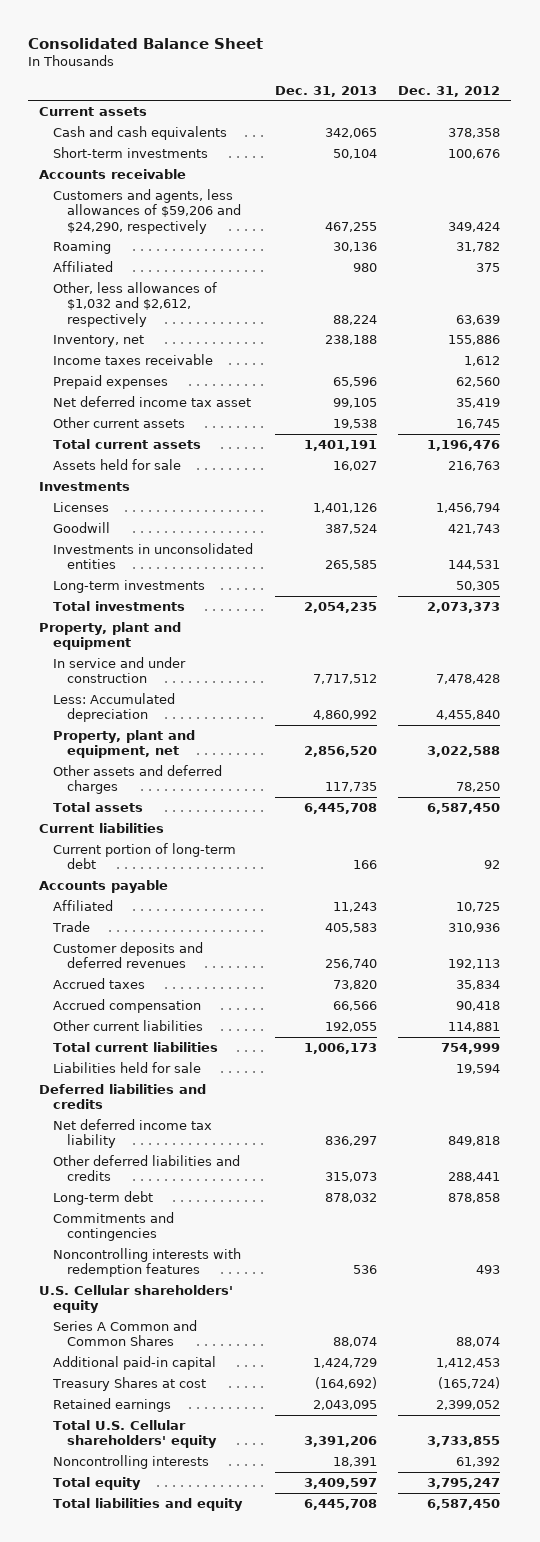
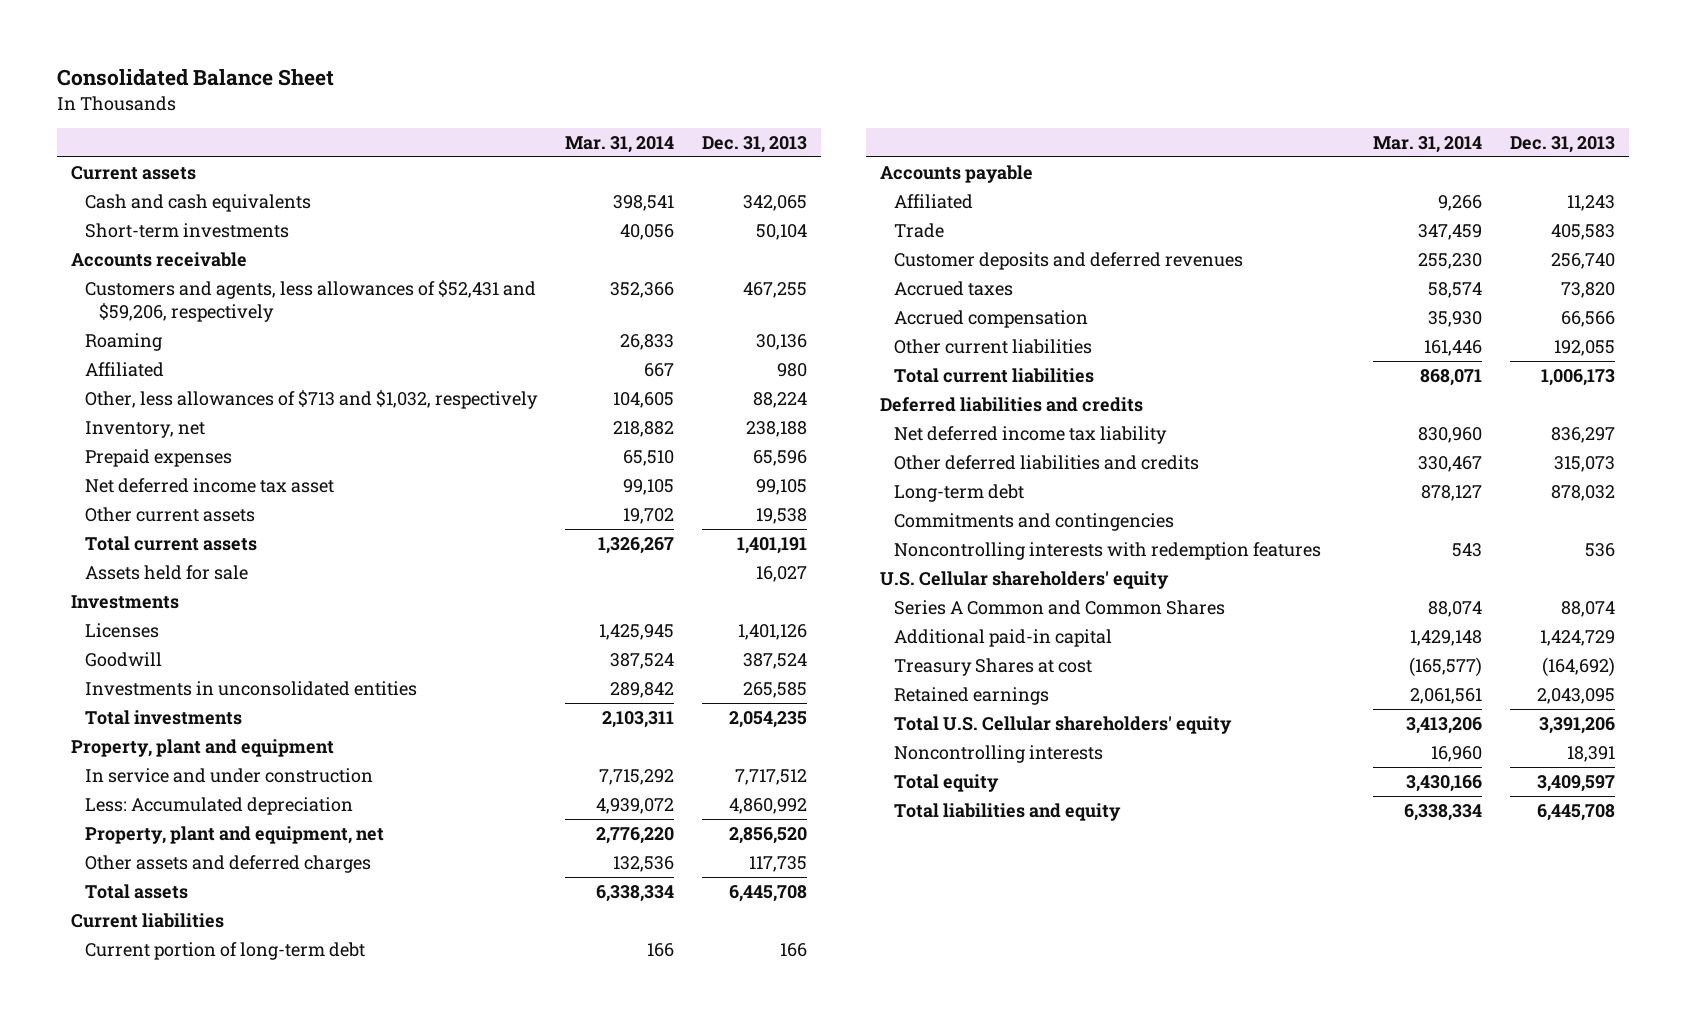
[398,85,501,97] Dec. 31, 2012 -> none
none -> [564,135,674,153] Mar. 31, 2014
[53,189,241,234] Customers and agents, less allowances of $59,206 and $24,290, respectively -> [85,280,537,322] Customers and agents, less allowances of $52,431 and $59,206, respectively
[53,282,218,327] Other, less allowances of $1,032 and $2,612, respectively -> [85,390,539,410] Other, less allowances of $713 and $1,032, respectively
[53,354,214,366] Income taxes receivable -> none
[53,580,206,594] Long-term investments -> none
[53,1062,202,1074] Liabilities held for sale -> none

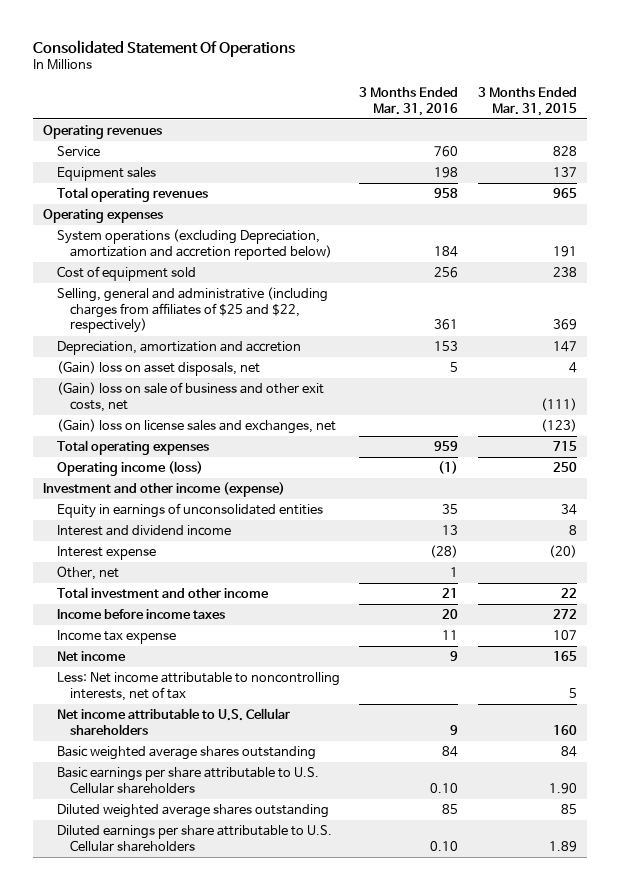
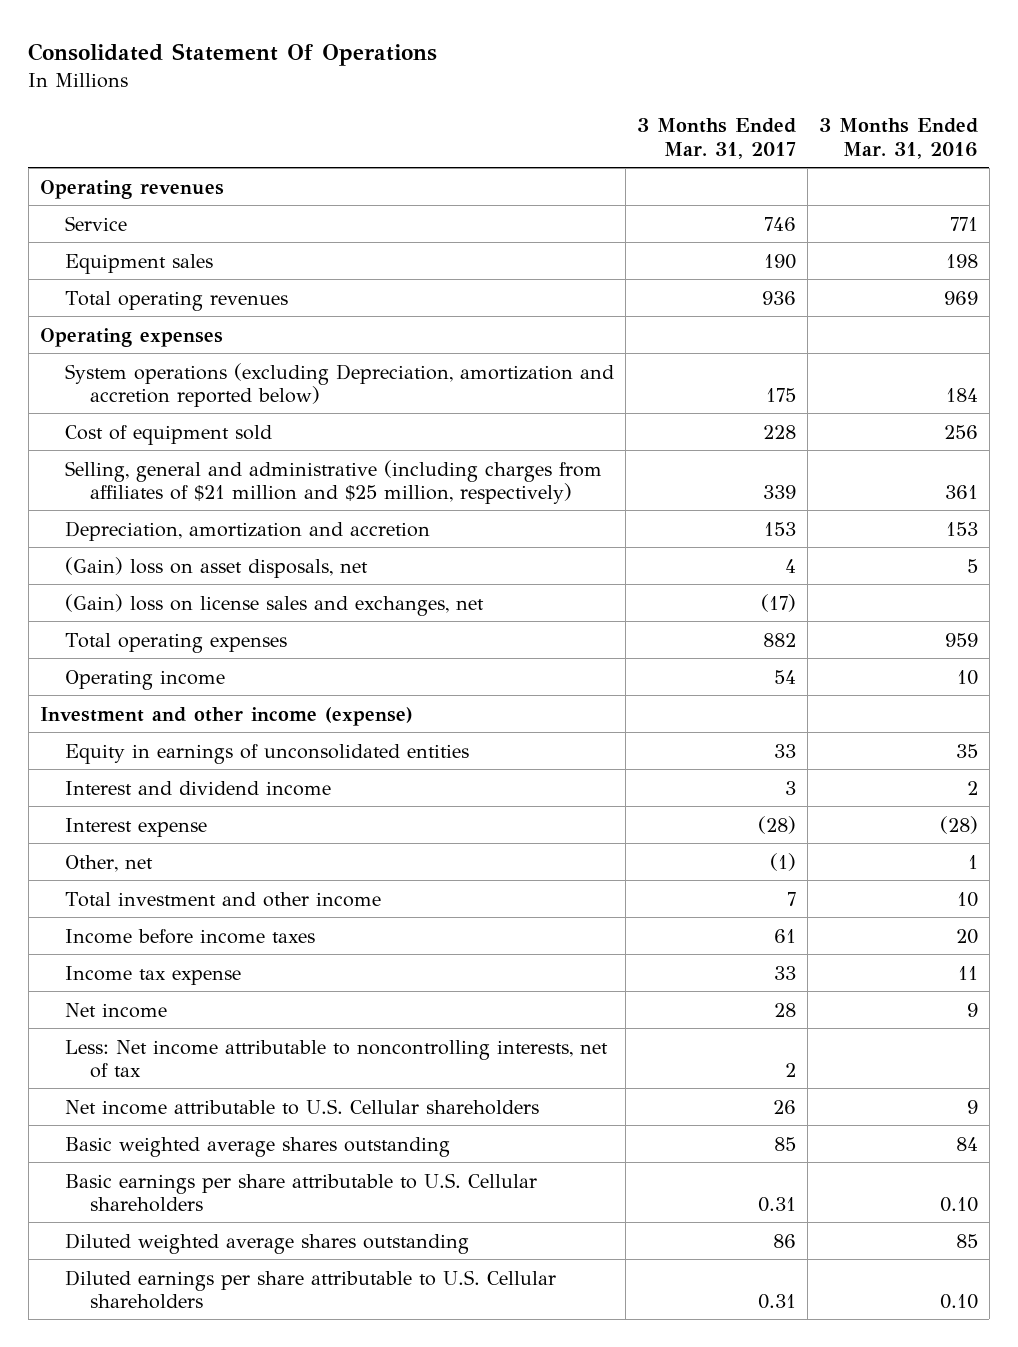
[477,86,577,116] 3 Months Ended Mar. 31, 2015 -> none
none -> [636,118,796,159] 3 Months Ended Mar. 31, 2017
[434,146,459,158] 760 -> [949,216,978,231] 771
[434,188,459,199] 958 -> [943,290,978,305] 969
[56,287,328,334] Selling, general and administrative (including charges from affiliates of $25 and $22, respectively) -> [64,459,602,504] Selling, general and administrative (including charges from affiliates of $21 million and $25 million, respectively)
[56,382,324,412] (Gain) loss on sale of business and other exit costs, net -> none
[56,461,203,477] Operating income (loss) -> [64,669,225,690] Operating income
[438,461,459,475] (1) -> [956,669,978,685] 10
[442,525,459,536] 13 -> [966,780,978,795] 2
[442,588,459,599] 21 -> [956,891,978,907] 10

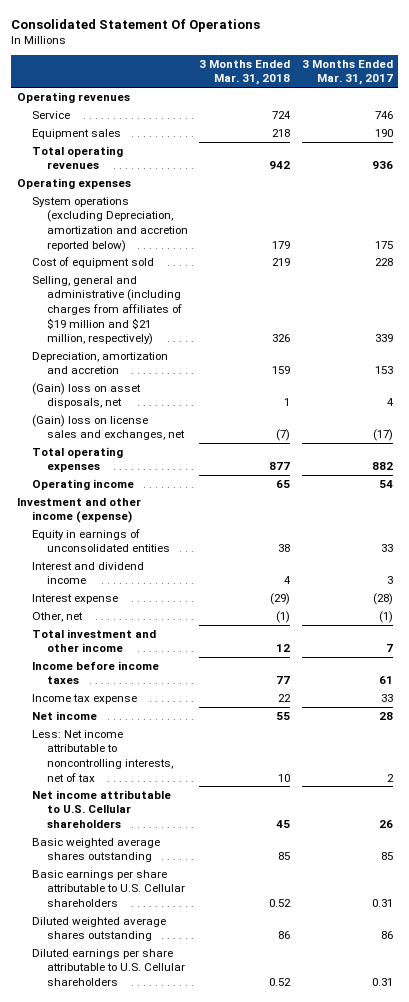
[818,118,978,159] 3 Months Ended Mar. 31, 2016 -> none
none -> [199,59,291,86] 3 Months Ended Mar. 31, 2018
[64,459,602,504] Selling, general and administrative (including charges from affiliates of $21 million and $25 million, respectively) -> [31,275,183,346] Selling, general and administrative (including charges from affiliates of $19 million and $21 million, respectively)

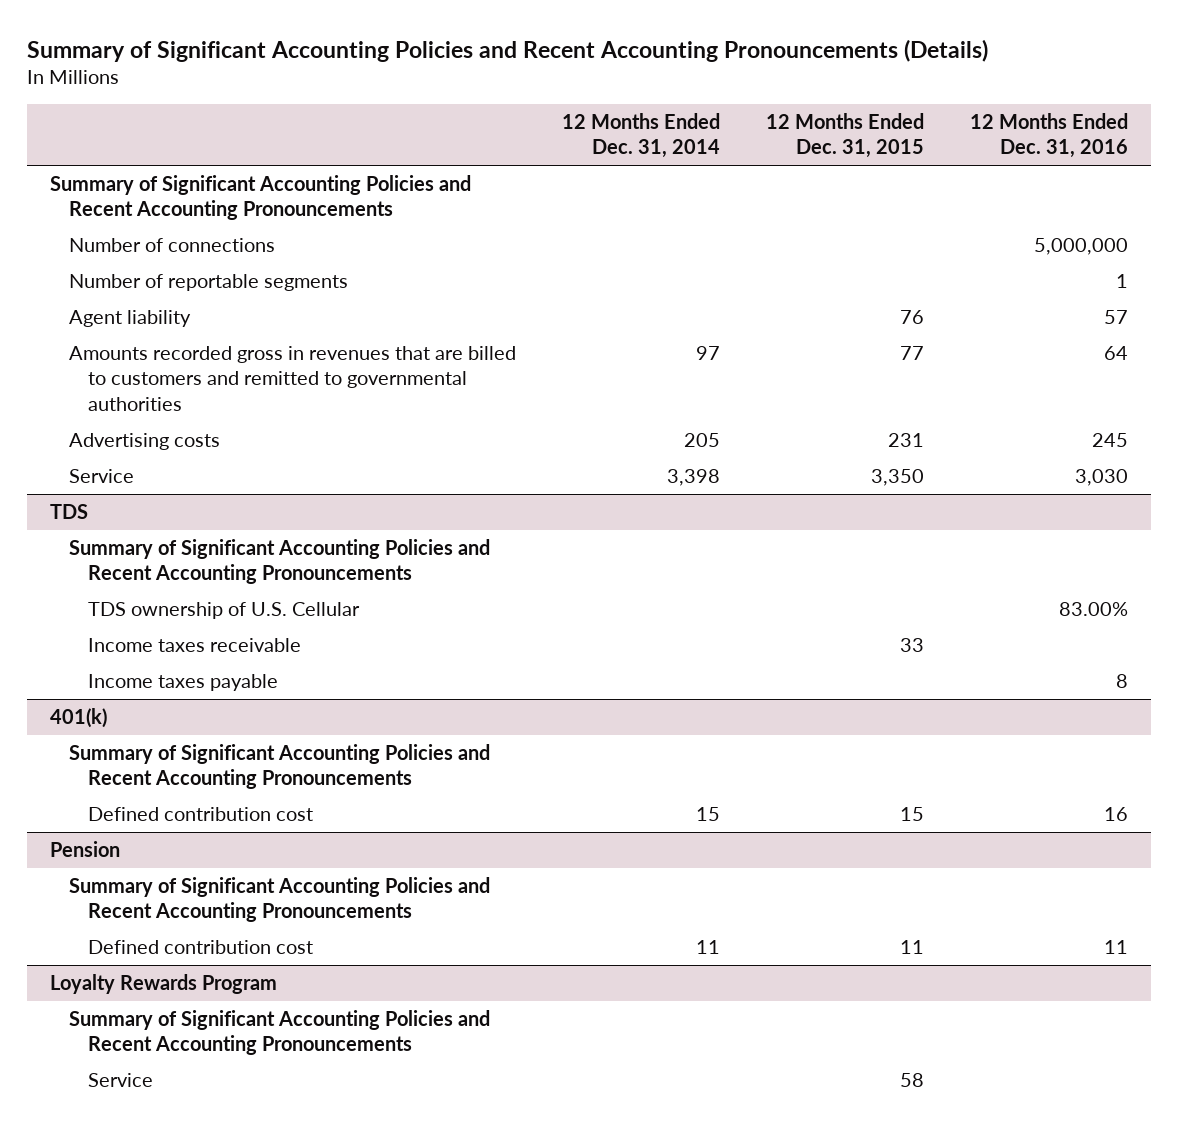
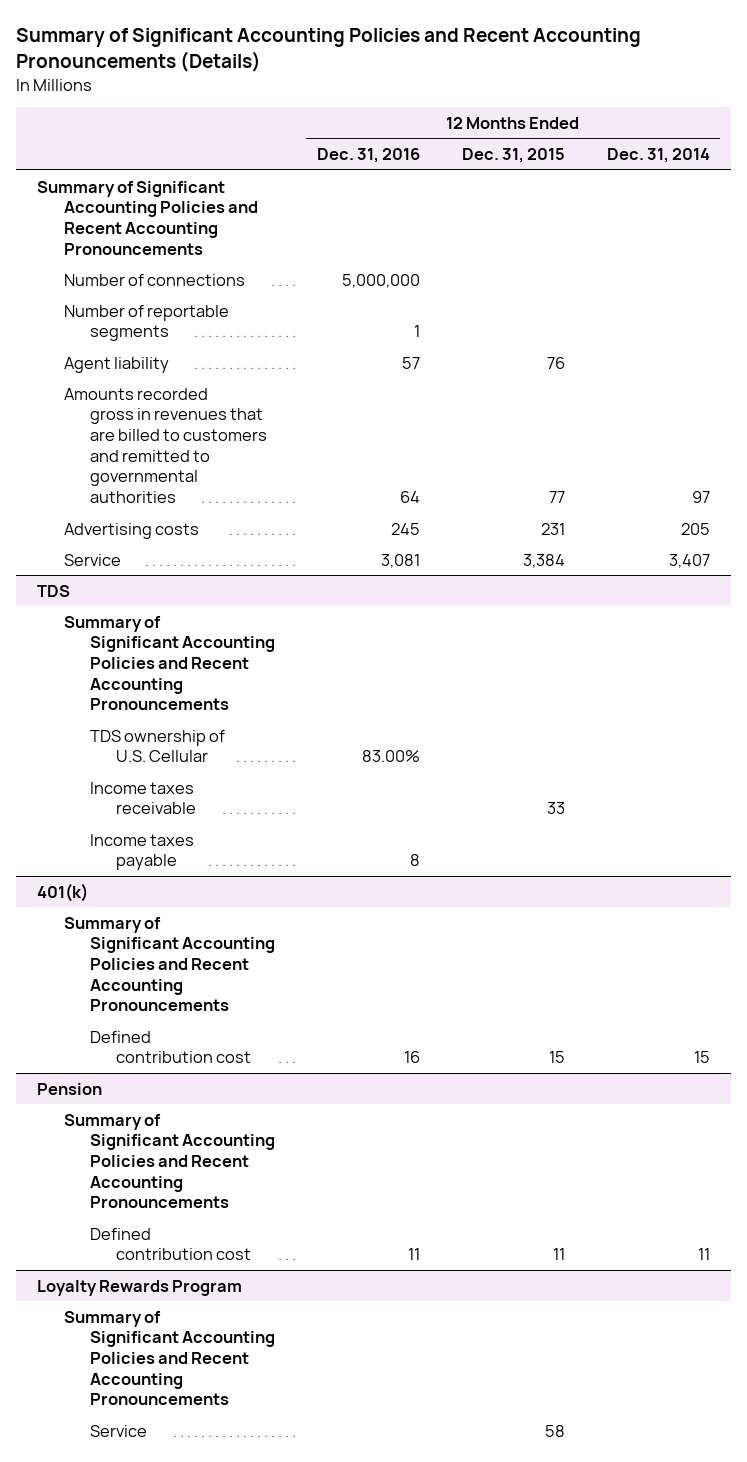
[667,469,721,487] 3,398 -> [668,553,710,568] 3,407
[871,469,925,487] 3,350 -> [522,553,565,568] 3,384
[1075,469,1129,487] 3,030 -> [380,553,420,568] 3,081

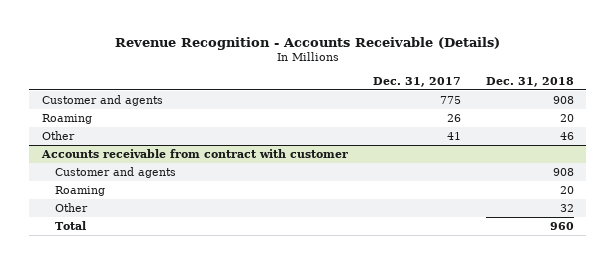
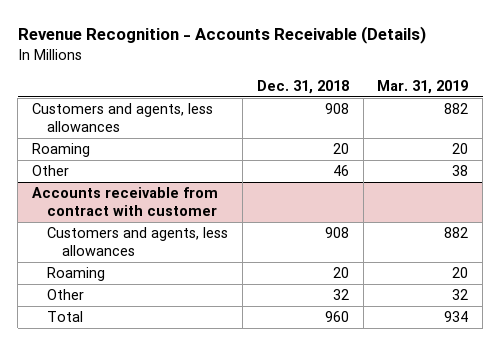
[372,77,461,88] Dec. 31, 2017 -> none
none -> [377,79,469,94] Mar. 31, 2019
[41,94,163,106] Customer and agents -> [32,103,214,133] Customers and agents, less allowances
[55,166,177,178] Customer and agents -> [47,227,229,257] Customers and agents, less allowances

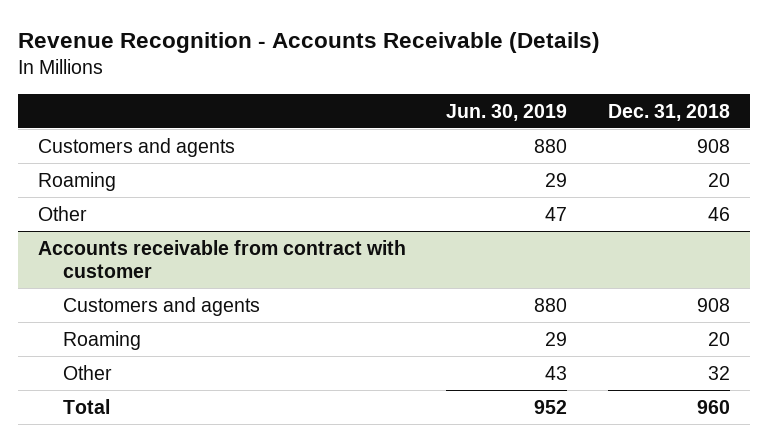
[377,79,469,94] Mar. 31, 2019 -> none
none -> [446,103,568,121] Jun. 30, 2019
[32,103,214,133] Customers and agents, less allowances -> [37,137,235,157] Customers and agents
[47,227,229,257] Customers and agents, less allowances -> [62,296,260,316] Customers and agents

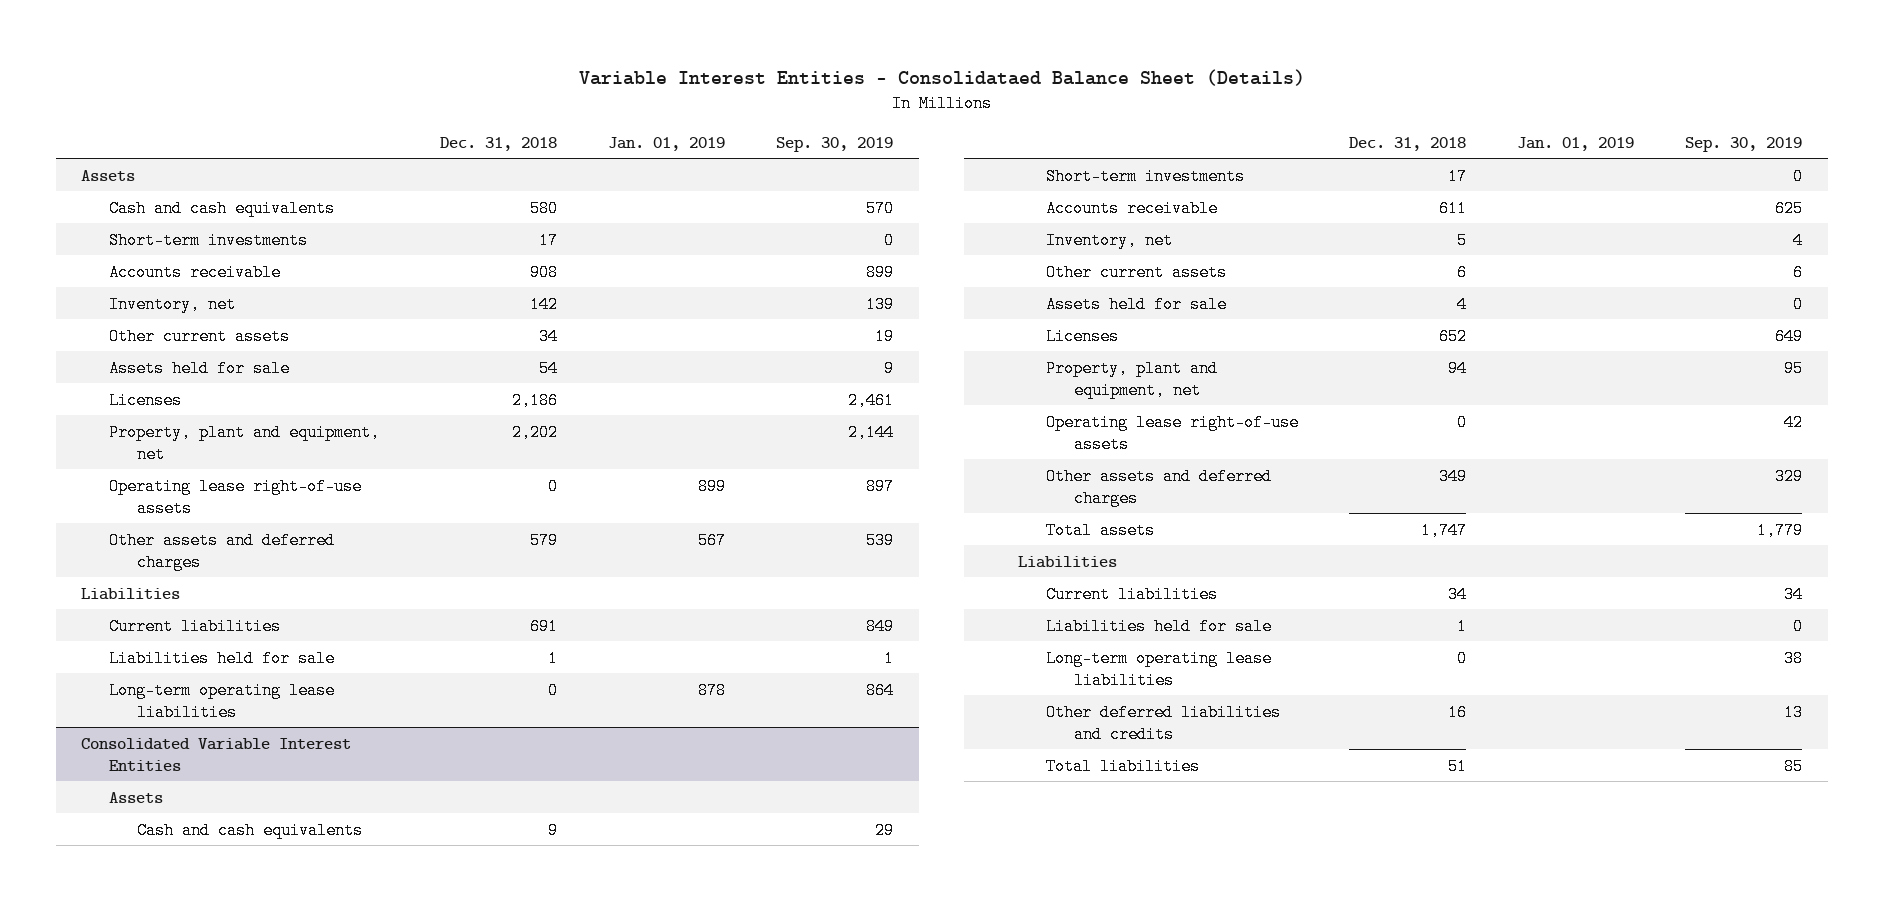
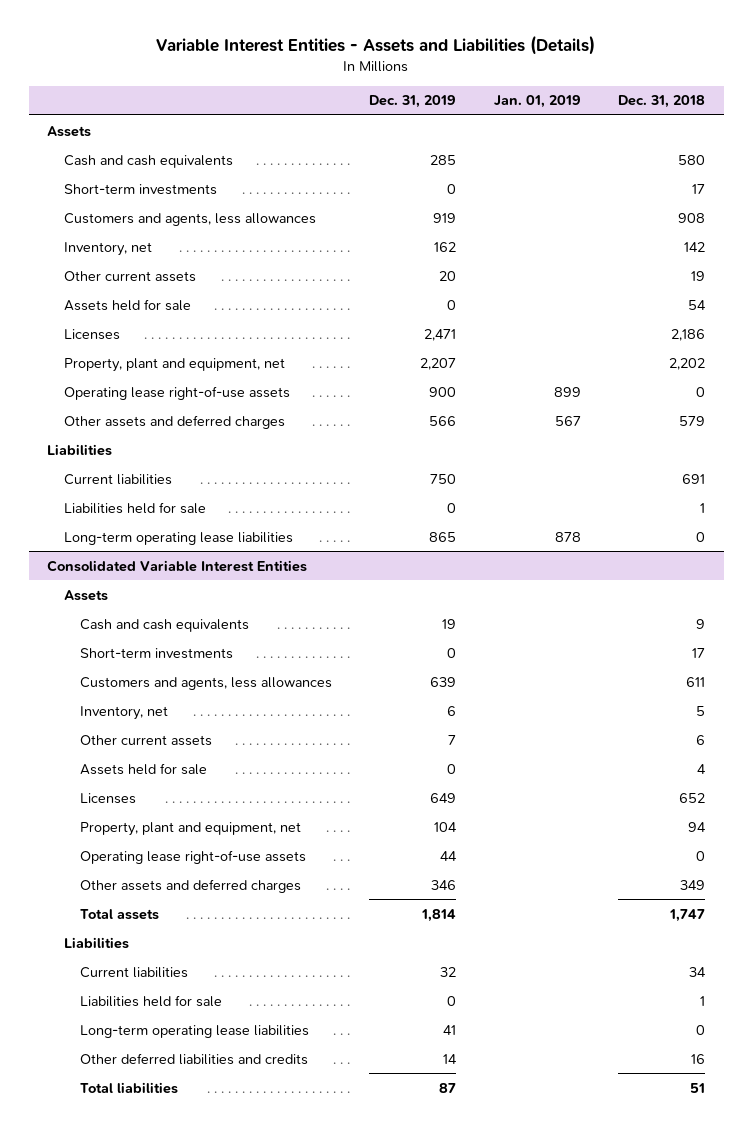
[578,68,1305,86] Variable Interest Entities - Consolidataed Balance Sheet (Details) -> [156,35,596,56] Variable Interest Entities - Assets and Liabilities (Details)
[776,136,894,152] Sep. 30, 2019 -> none
none -> [369,95,457,109] Dec. 31, 2019
[109,263,282,281] Accounts receivable -> [63,212,316,226] Customers and agents, less allowances
[539,327,559,345] 34 -> [691,270,706,281] 19
[1046,199,1219,217] Accounts receivable -> [79,676,332,690] Customers and agents, less allowances

